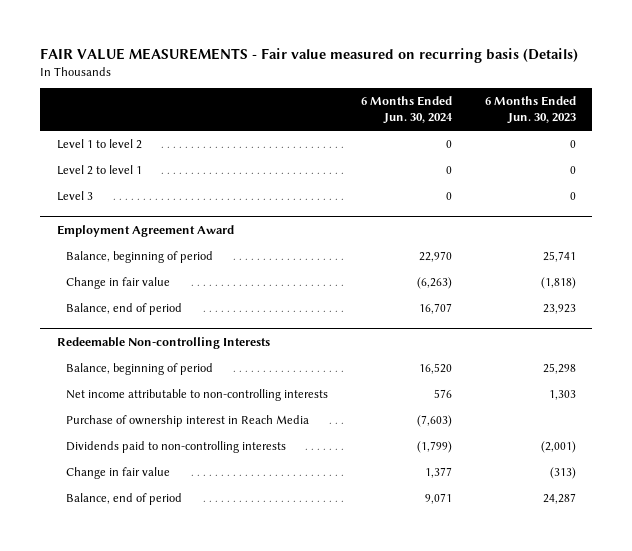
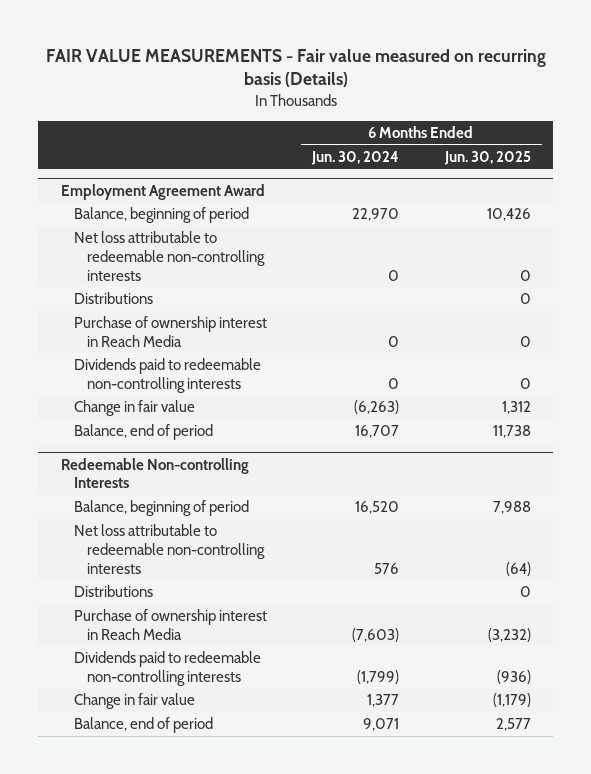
[484,96,576,125] 6 Months Ended Jun. 30, 2023 -> none
none -> [443,150,531,165] Jun. 30, 2025
[56,138,142,149] Level 1 to level 2 -> none
[56,164,142,175] Level 2 to level 1 -> none
[56,190,93,201] Level 3 -> none
none -> [74,231,266,281] Net loss attributable to redeemable non-controlling interests
none -> [74,292,154,305] Distributions
none -> [74,316,268,347] Purchase of ownership interest in Reach Media
none -> [74,358,262,393] Dividends paid to redeemable non-controlling interests
[65,388,328,401] Net income attributable to non-controlling interests -> [74,524,266,574] Net loss attributable to redeemable non-controlling interests
none -> [74,585,154,598] Distributions
[65,440,286,453] Dividends paid to non-controlling interests -> [74,651,262,686] Dividends paid to redeemable non-controlling interests

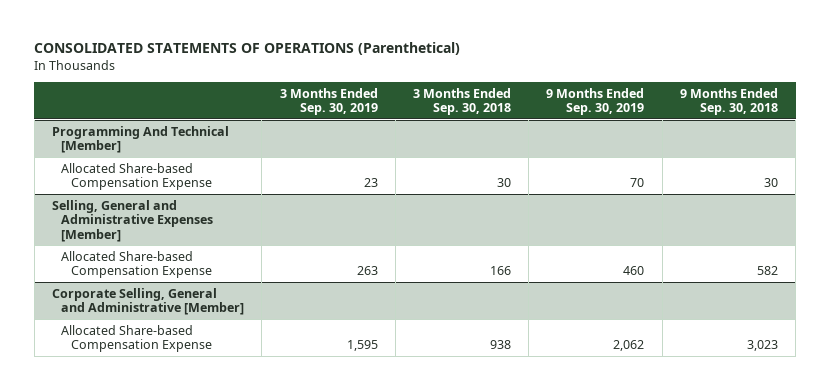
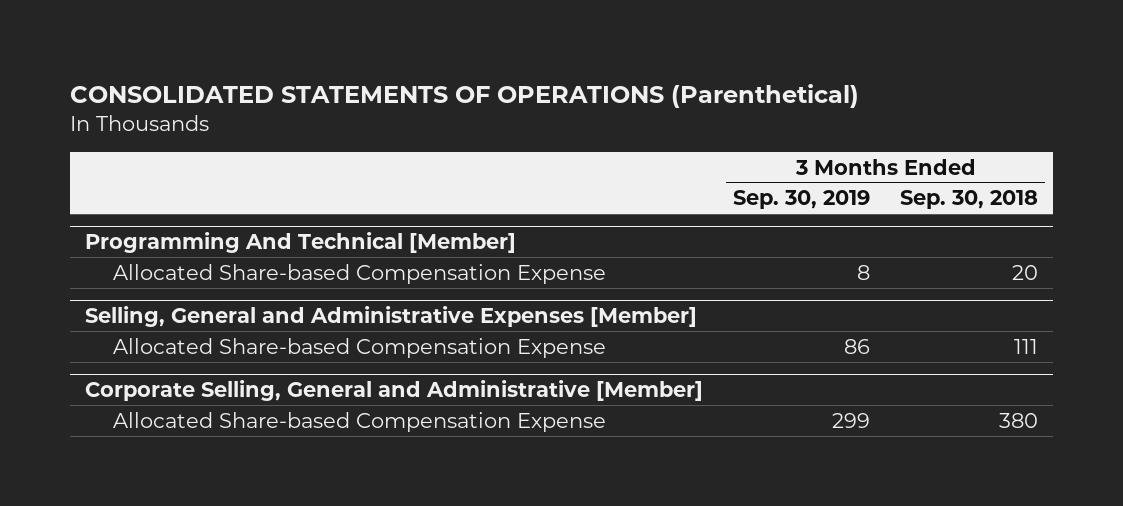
[546,87,645,116] 9 Months Ended Sep. 30, 2019 -> none
[679,87,778,116] 9 Months Ended Sep. 30, 2018 -> none
[363,178,378,188] 23 -> [857,264,871,280] 8
[497,178,512,188] 30 -> [1012,264,1039,280] 20
[356,266,378,276] 263 -> [844,338,871,354] 86
[490,266,512,276] 166 -> [1014,338,1039,354] 111
[346,340,378,352] 1,595 -> [832,412,871,428] 299
[490,340,512,350] 938 -> [999,412,1039,428] 380

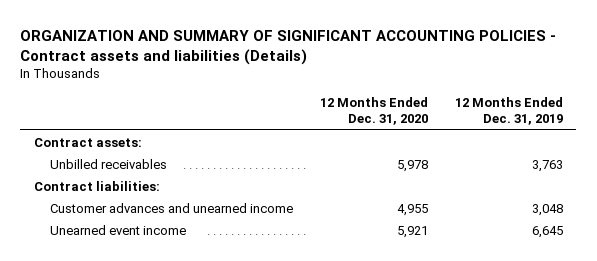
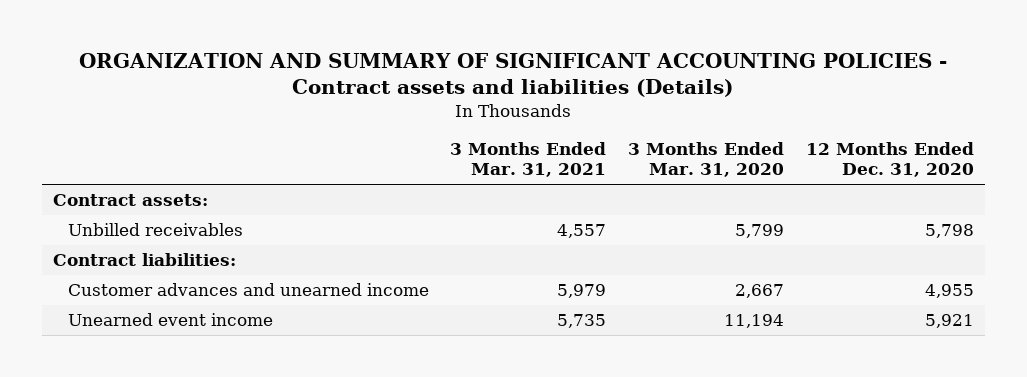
[454,96,563,126] 12 Months Ended Dec. 31, 2019 -> none
none -> [450,142,607,178] 3 Months Ended Mar. 31, 2021
none -> [628,142,785,178] 3 Months Ended Mar. 31, 2020
[396,159,428,172] 5,978 -> [925,224,975,239] 5,798

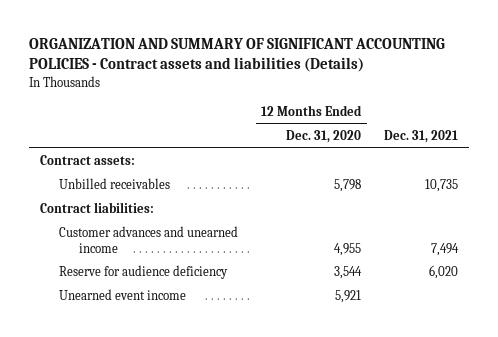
[450,142,607,178] 3 Months Ended Mar. 31, 2021 -> none
[628,142,785,178] 3 Months Ended Mar. 31, 2020 -> none
none -> [384,130,459,144] Dec. 31, 2021
none -> [59,265,229,280] Reserve for audience deficiency

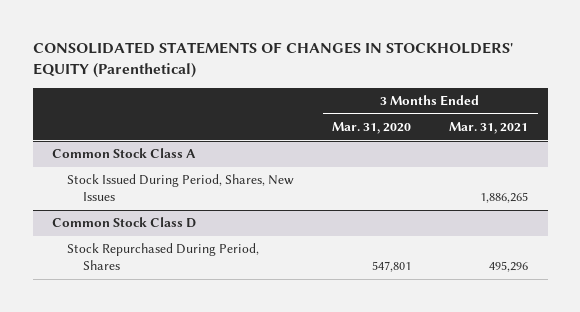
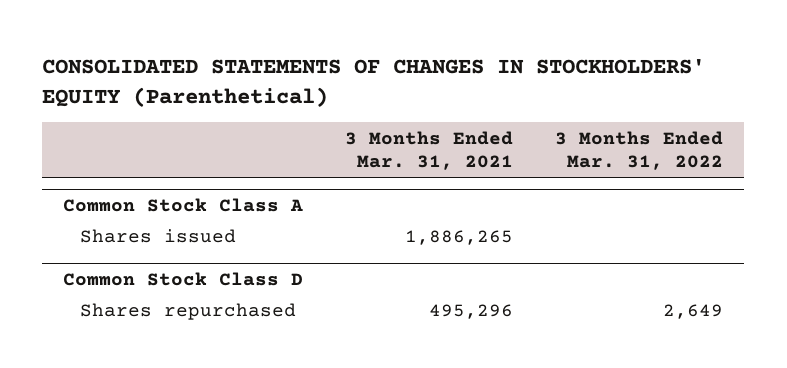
[332,122,412,135] Mar. 31, 2020 -> none
none -> [555,130,724,171] 3 Months Ended Mar. 31, 2022
[67,174,295,201] Stock Issued During Period, Shares, New Issues -> [79,229,236,244] Shares issued
[67,243,260,270] Stock Repurchased During Period, Shares -> [79,303,296,321] Shares repurchased

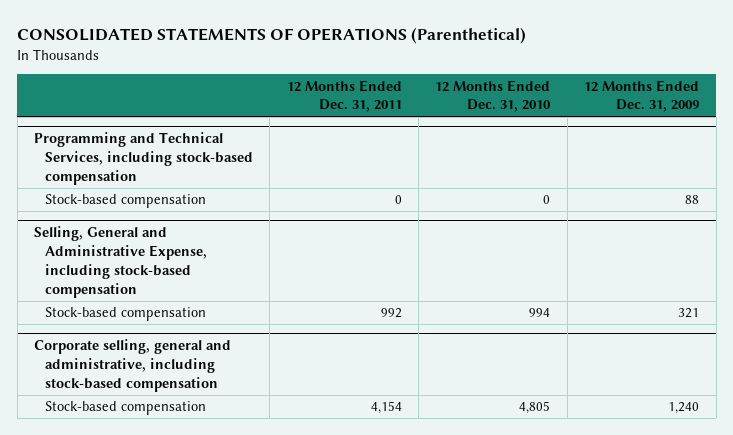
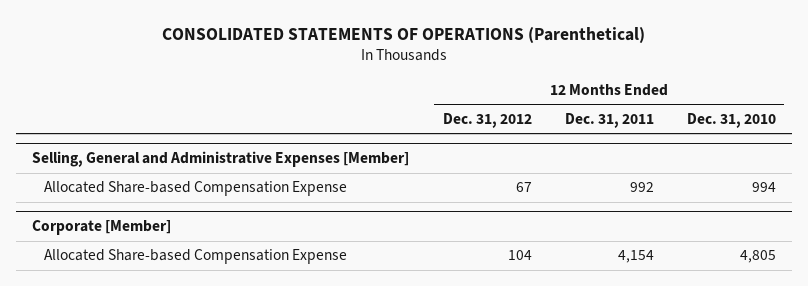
[584,79,700,113] 12 Months Ended Dec. 31, 2009 -> none
none -> [442,112,532,128] Dec. 31, 2012
[34,131,253,185] Programming and Technical Services, including stock-based compensation -> none
[34,225,207,298] Selling, General and Administrative Expense, including stock-based compensation -> none
[34,338,232,392] Corporate selling, general and administrative, including stock-based compensation -> none
[44,401,206,416] Stock-based compensation -> none
none -> [32,151,410,168] Selling, General and Administrative Expenses [Member]
[44,194,206,209] Stock-based compensation -> [43,181,347,197] Allocated Share-based Compensation Expense
[394,195,402,205] 0 -> [629,182,654,193] 992
[543,195,551,205] 0 -> [751,182,776,193] 994
none -> [32,220,172,236] Corporate [Member]
[44,307,206,322] Stock-based compensation -> [43,249,347,265] Allocated Share-based Compensation Expense
[380,308,402,319] 992 -> [617,250,654,264] 4,154
[529,308,551,318] 994 -> [739,250,776,264] 4,805

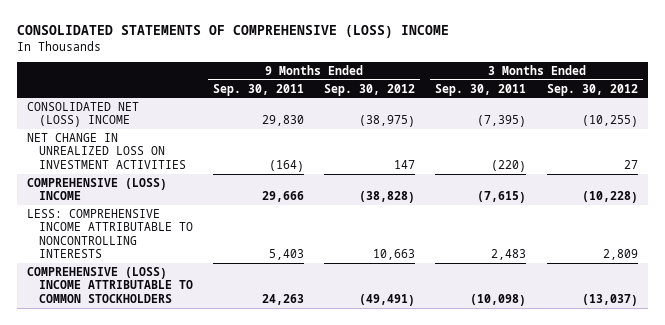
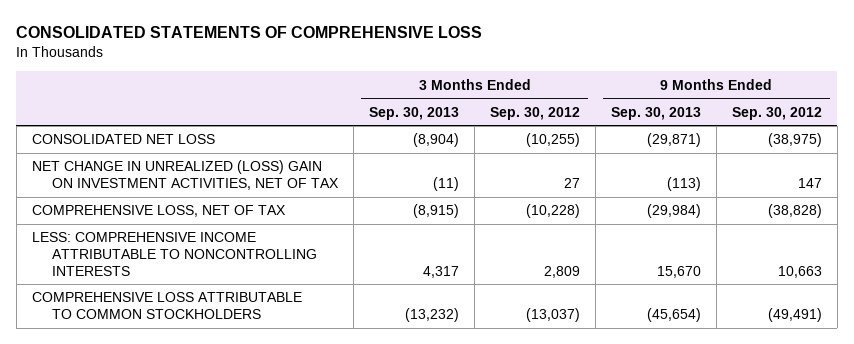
[17,25,450,39] CONSOLIDATED STATEMENTS OF COMPREHENSIVE (LOSS) INCOME -> [16,26,483,39] CONSOLIDATED STATEMENTS OF COMPREHENSIVE LOSS
[213,83,305,96] Sep. 30, 2011 -> none
[435,83,527,96] Sep. 30, 2011 -> none
none -> [369,106,460,120] Sep. 30, 2013
none -> [610,106,701,120] Sep. 30, 2013
[27,101,140,128] CONSOLIDATED NET (LOSS) INCOME -> [31,134,215,145] CONSOLIDATED NET LOSS
[27,132,186,169] NET CHANGE IN UNREALIZED LOSS ON INVESTMENT ACTIVITIES -> [31,160,340,190] NET CHANGE IN UNREALIZED (LOSS) GAIN ON INVESTMENT ACTIVITIES, NET OF TAX
[27,177,168,201] COMPREHENSIVE (LOSS) INCOME -> [31,205,286,218] COMPREHENSIVE LOSS, NET OF TAX
[27,266,193,303] COMPREHENSIVE (LOSS) INCOME ATTRIBUTABLE TO COMMON STOCKHOLDERS -> [31,292,302,319] COMPREHENSIVE LOSS ATTRIBUTABLE TO COMMON STOCKHOLDERS

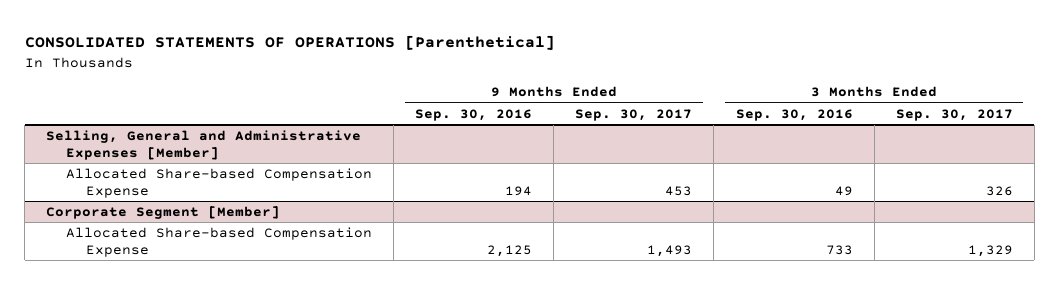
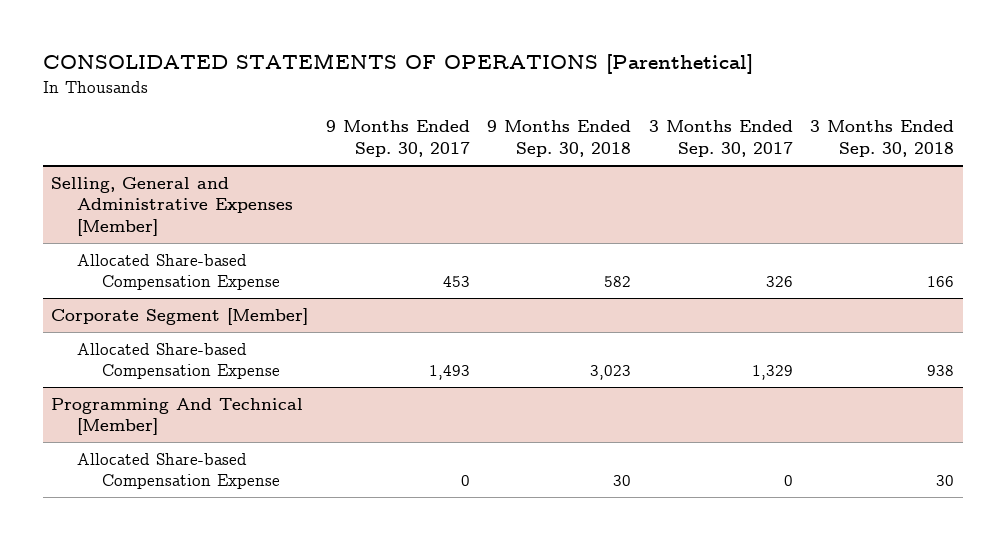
[415,108,533,121] Sep. 30, 2016 -> none
[735,108,853,121] Sep. 30, 2016 -> none
none -> [487,120,632,158] 9 Months Ended Sep. 30, 2018
none -> [810,120,955,158] 3 Months Ended Sep. 30, 2018
none -> [51,397,304,436] Programming And Technical [Member]
none -> [76,452,281,490] Allocated Share-based Compensation Expense

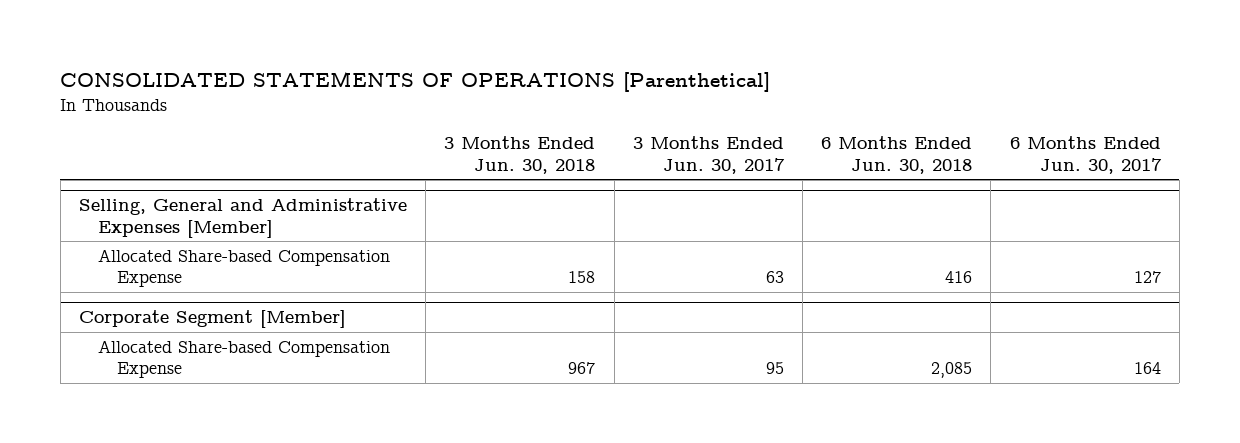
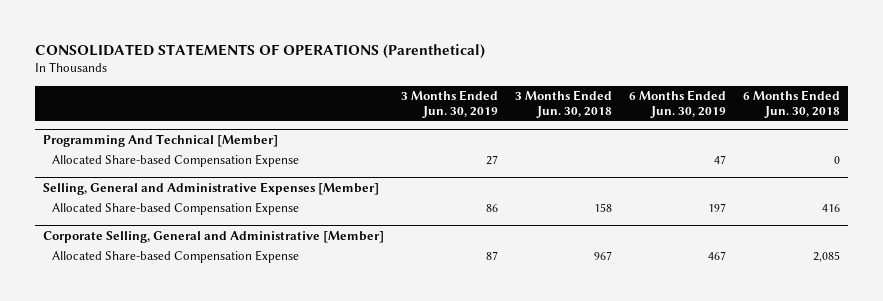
[60,71,771,93] CONSOLIDATED STATEMENTS OF OPERATIONS [Parenthetical] -> [34,43,485,59] CONSOLIDATED STATEMENTS OF OPERATIONS (Parenthetical)
[632,136,785,174] 3 Months Ended Jun. 30, 2017 -> none
[1009,136,1162,174] 6 Months Ended Jun. 30, 2017 -> none
none -> [401,89,499,119] 3 Months Ended Jun. 30, 2019
none -> [628,89,726,119] 6 Months Ended Jun. 30, 2019
none -> [43,133,279,147] Programming And Technical [Member]
none -> [52,154,300,168] Allocated Share-based Compensation Expense
[78,310,346,329] Corporate Segment [Member] -> [43,230,385,243] Corporate Selling, General and Administrative [Member]

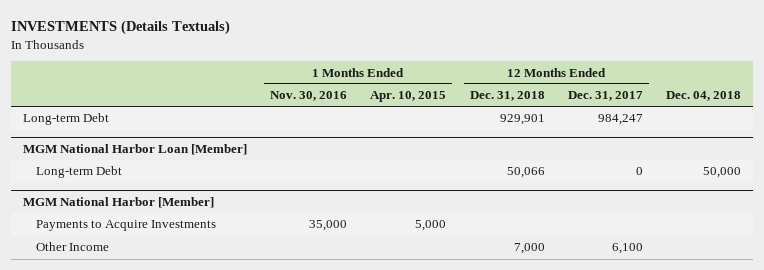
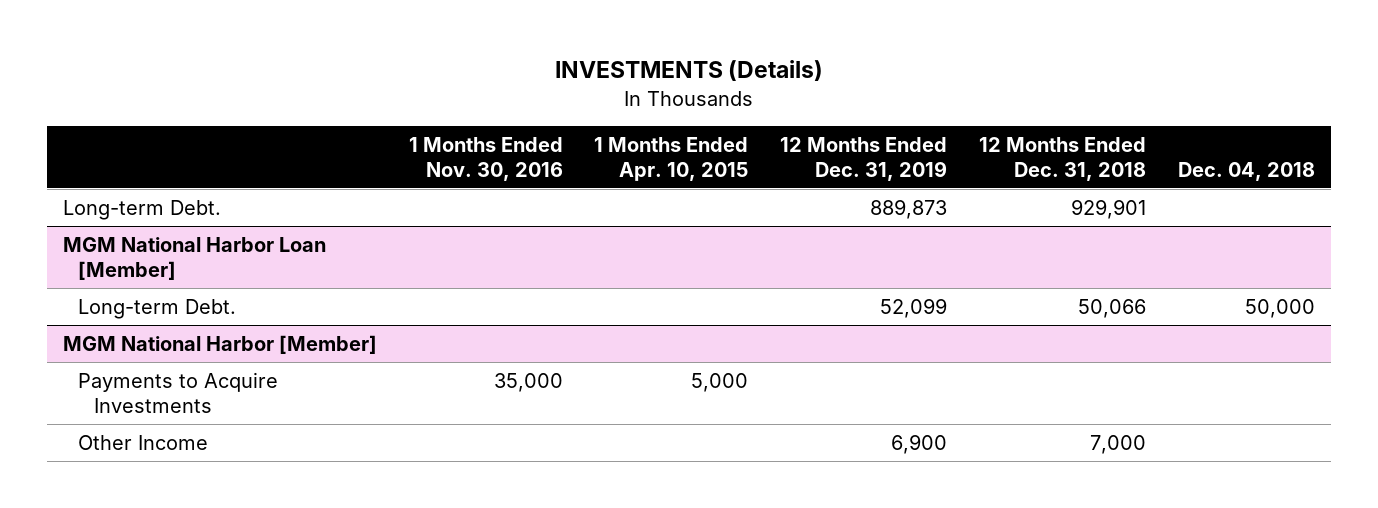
[11,20,231,36] INVESTMENTS (Details Textuals) -> [554,60,823,82] INVESTMENTS (Details)
[567,91,643,102] Dec. 31, 2017 -> none
none -> [780,136,948,181] 12 Months Ended Dec. 31, 2019
[22,113,109,126] Long-term Debt -> [62,199,221,220] Long-term Debt.
[35,166,122,179] Long-term Debt -> [78,298,237,319] Long-term Debt.

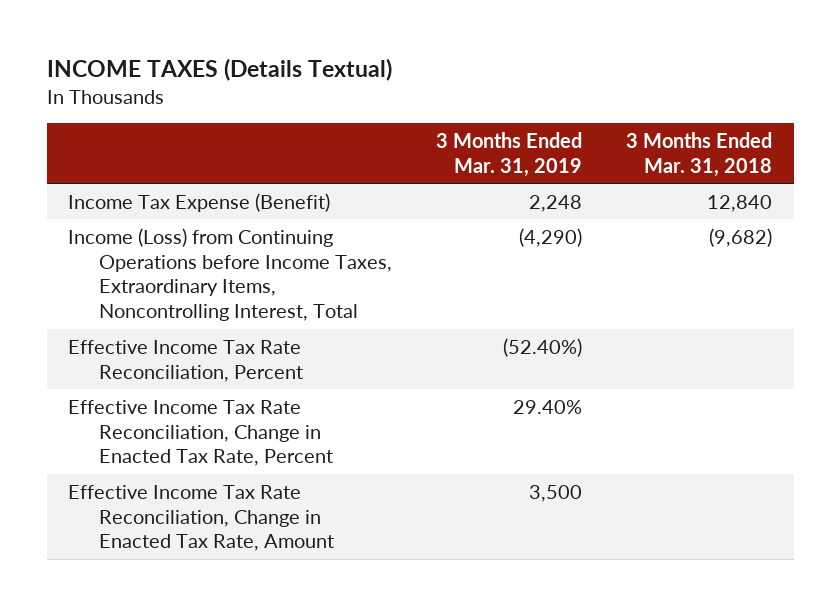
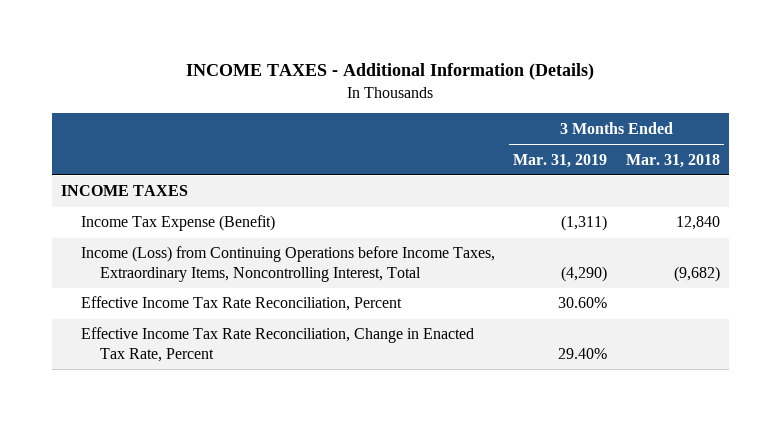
[46,58,392,82] INCOME TAXES (Details Textual) -> [186,63,595,81] INCOME TAXES - Additional Information (Details)
none -> [61,185,189,197] INCOME TAXES
[529,194,583,212] 2,248 -> [561,215,608,232] (1,311)
[503,337,583,357] (52.40%) -> [558,297,608,309] 30.60%
[68,484,335,552] Effective Income Tax Rate Reconciliation, Change in Enacted Tax Rate, Amount -> none

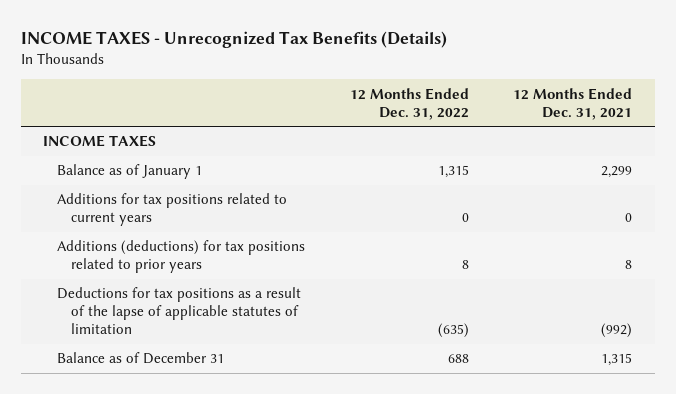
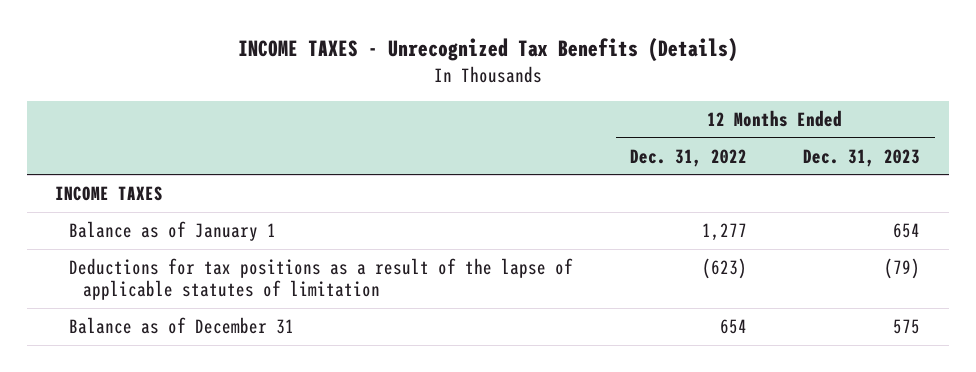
[513,87,633,120] 12 Months Ended Dec. 31, 2021 -> none
none -> [803,148,921,167] Dec. 31, 2023
[57,193,288,227] Additions for tax positions related to current years -> none
[57,240,306,274] Additions (deductions) for tax positions related to prior years -> none
[437,165,469,179] 1,315 -> [701,222,747,241] 1,277
[437,323,469,339] (635) -> [701,257,747,279] (623)
[447,354,469,364] 688 -> [719,318,747,334] 654

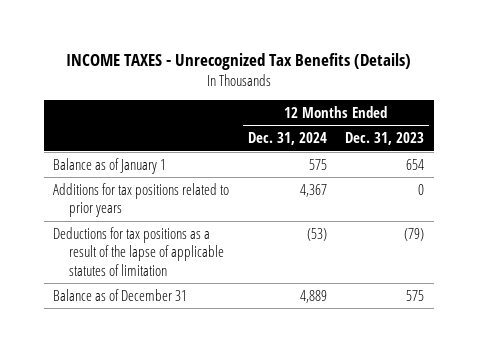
[629,148,747,167] Dec. 31, 2022 -> none
none -> [247,132,327,146] Dec. 31, 2024
[55,185,164,201] INCOME TAXES -> none
none -> [53,182,230,218] Additions for tax positions related to prior years

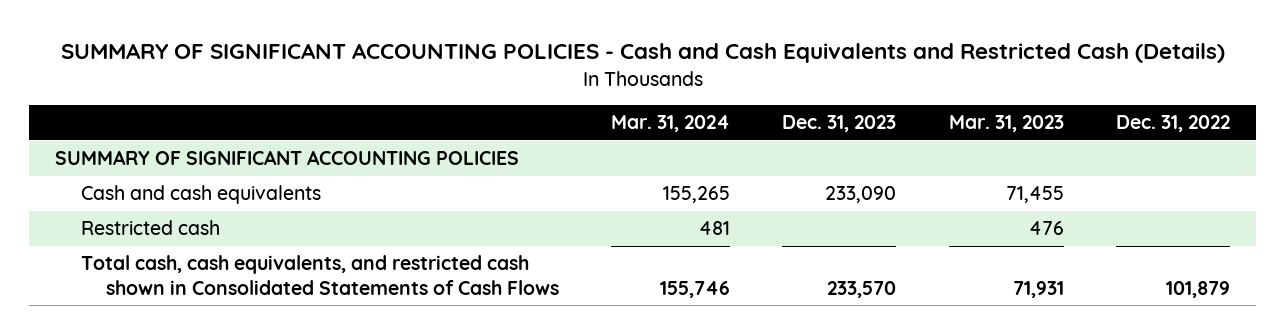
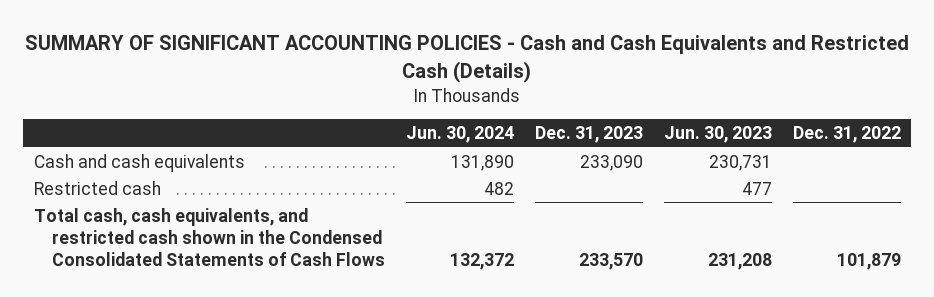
[611,115,731,133] Mar. 31, 2024 -> none
[948,115,1064,133] Mar. 31, 2023 -> none
none -> [406,126,515,144] Jun. 30, 2024
none -> [663,126,772,144] Jun. 30, 2023
[55,150,520,166] SUMMARY OF SIGNIFICANT ACCOUNTING POLICIES -> none
[80,255,559,295] Total cash, cash equivalents, and restricted cash shown in Consolidated Statements of Cash Flows -> [33,207,386,267] Total cash, cash equivalents, and restricted cash shown in the Condensed Consolidated Statements of Cash Flows

